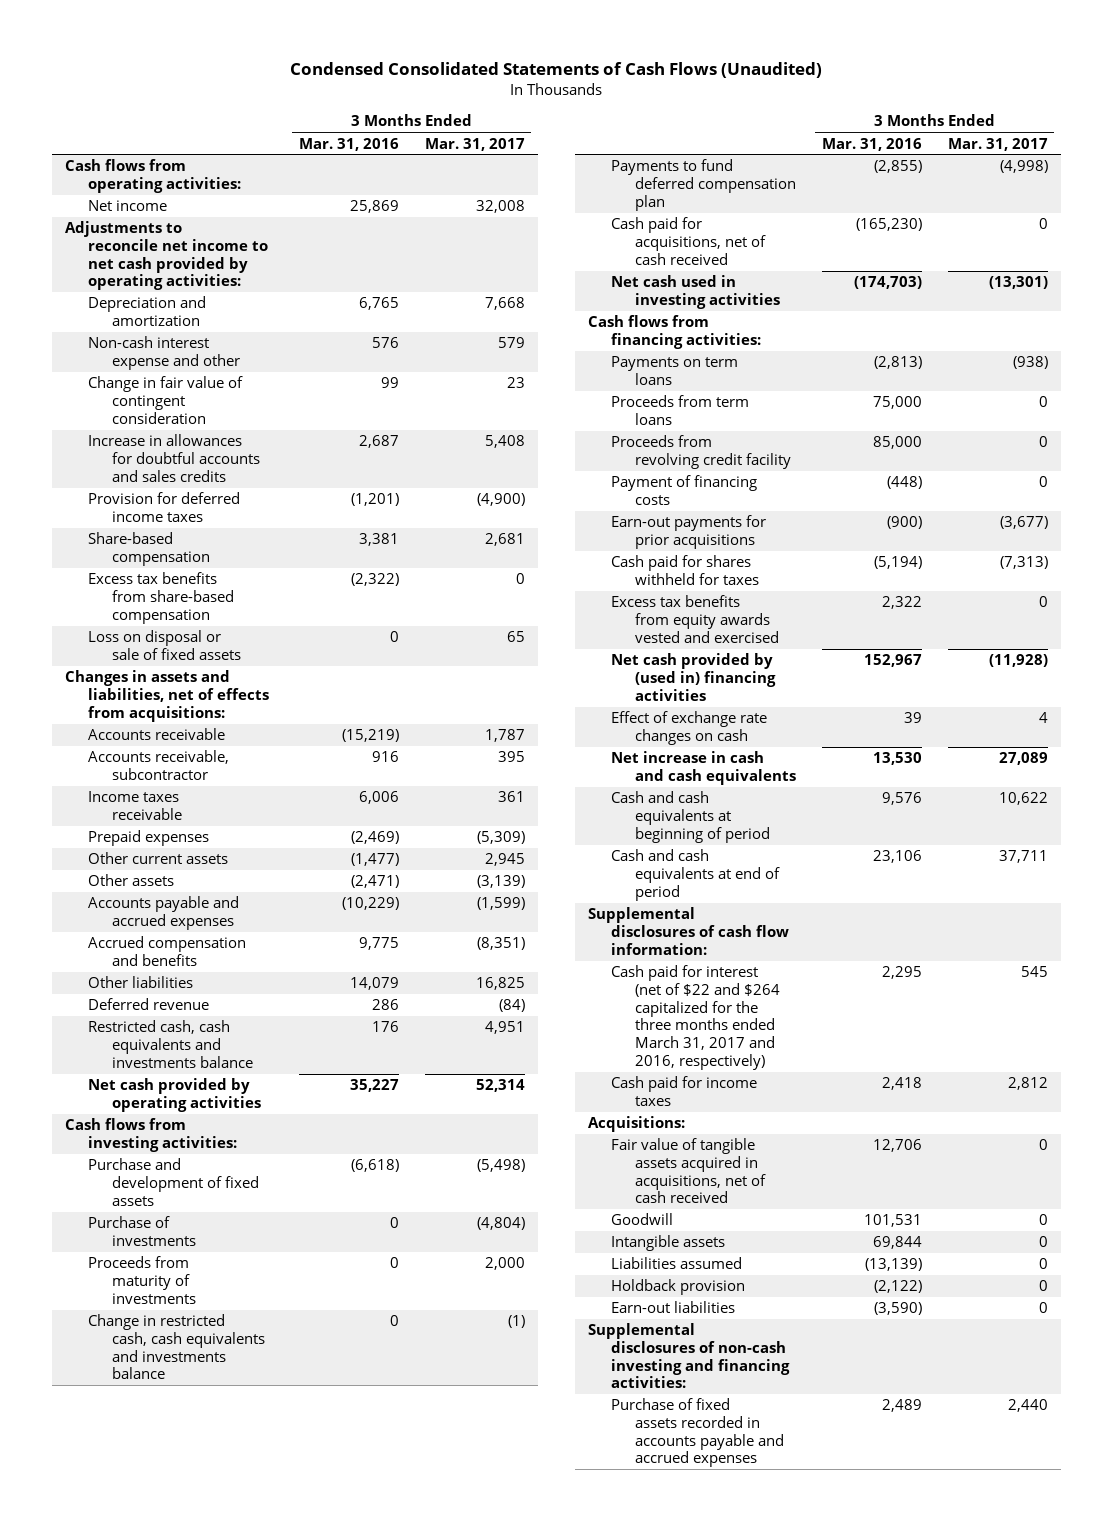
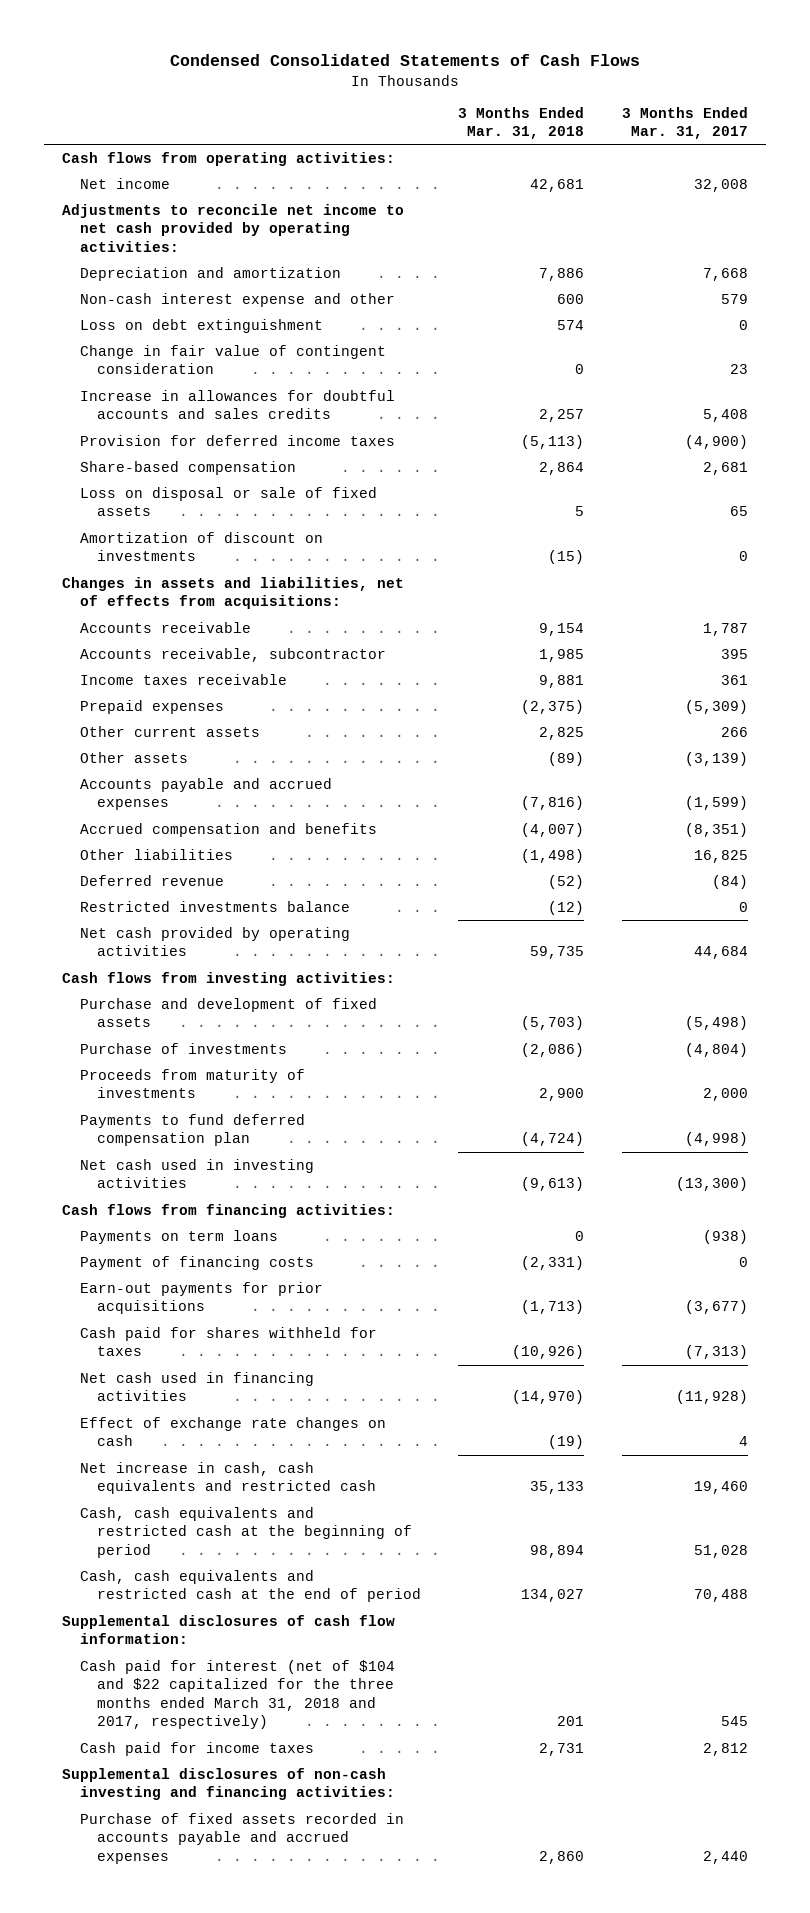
[290,61,823,78] Condensed Consolidated Statements of Cash Flows (Unaudited) -> [170,54,641,67] Condensed Consolidated Statements of Cash Flows
[298,137,399,151] Mar. 31, 2016 -> none
none -> [458,106,585,140] 3 Months Ended Mar. 31, 2018
none -> [79,318,323,333] Loss on debt extinguishment
[88,572,234,624] Excess tax benefits from share-based compensation -> none
none -> [79,531,323,562] Amortization of discount on investments
[484,853,525,867] 2,945 -> [720,726,748,737] 266
[88,1020,253,1068] Restricted cash, cash equivalents and investments balance -> [79,900,350,912] Restricted investments balance
[484,1021,525,1035] 4,951 -> [738,901,748,912] 0
[475,1079,525,1093] 52,314 -> [693,946,748,960] 44,684
[88,1314,265,1380] Change in restricted cash, cash equivalents and investments balance -> none
[611,217,766,265] Cash paid for acquisitions, net of cash received -> none
[988,276,1048,290] (13,301) -> [675,1177,748,1192] (13,300)
[611,395,750,426] Proceeds from term loans -> none
[611,435,791,470] Proceeds from revolving credit facility -> none
[611,595,779,643] Excess tax benefits from equity awards vested and exercised -> none
[611,653,776,701] Net cash provided by (used in) financing activities -> [79,1371,314,1402] Net cash used in financing activities
[611,751,796,786] Net increase in cash and cash equivalents -> [79,1461,377,1495] Net increase in cash, cash equivalents and restricted cash
[998,752,1048,766] 27,089 -> [693,1481,748,1495] 19,460
[611,791,770,843] Cash and cash equivalents at beginning of period -> [79,1506,413,1558] Cash, cash equivalents and restricted cash at the beginning of period
[998,792,1048,806] 10,622 -> [693,1544,748,1558] 51,028
[611,849,780,901] Cash and cash equivalents at end of period -> [79,1569,422,1603] Cash, cash equivalents and restricted cash at the end of period
[998,850,1048,864] 37,711 -> [693,1589,748,1603] 70,488
[611,965,780,1070] Cash paid for interest (net of $22 and $264 capitalized for the three months ended March 31, 2017 and 2016, respectively) -> [79,1659,395,1730] Cash paid for interest (net of $104 and $22 capitalized for the three months ended March 31, 2018 and 2017, respectively)
[587,1116,685,1133] Acquisitions: -> none
[611,1138,766,1204] Fair value of tangible assets acquired in acquisitions, net of cash received -> none
[611,1213,674,1226] Goodwill -> none
[611,1235,726,1252] Intangible assets -> none
[611,1257,743,1270] Liabilities assumed -> none
[611,1279,746,1296] Holdback provision -> none
[611,1301,736,1314] Earn-out liabilities -> none

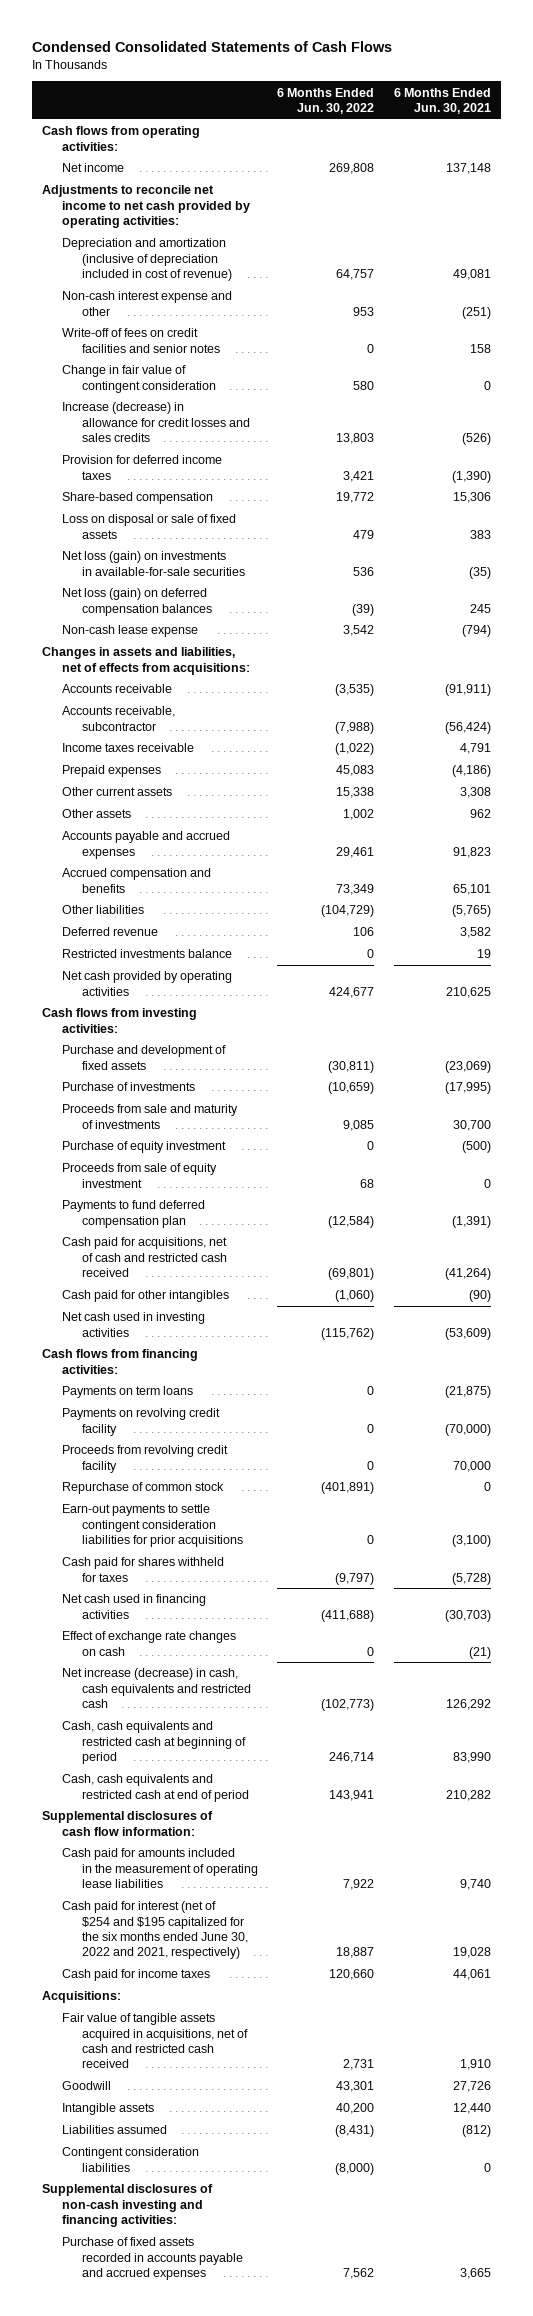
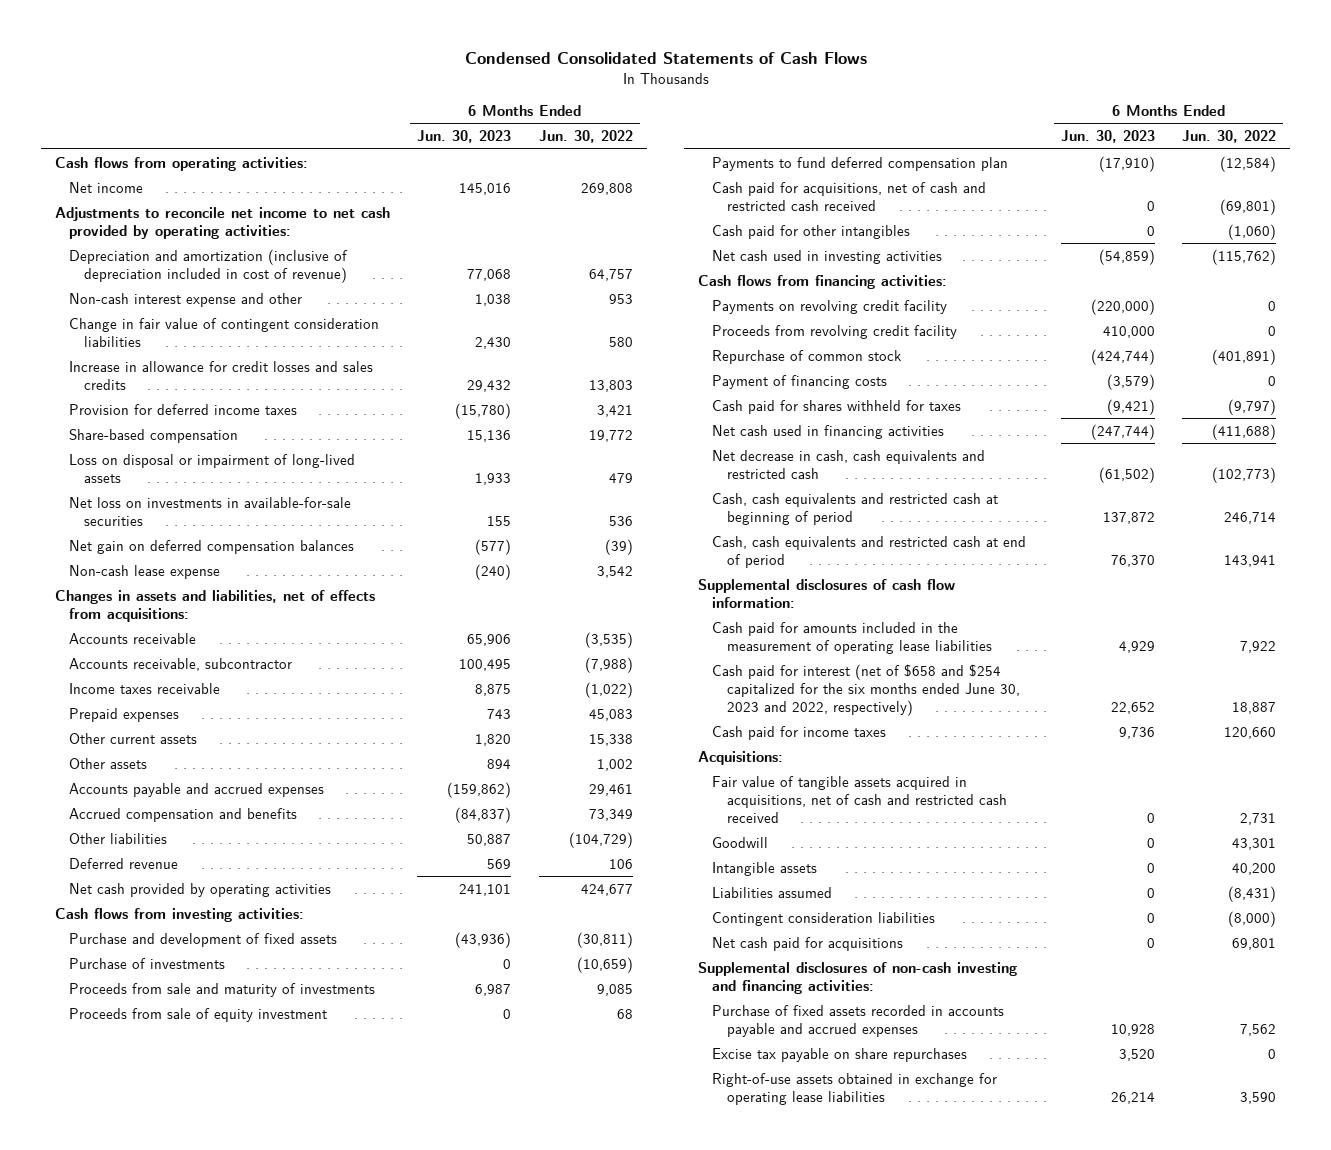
[393,87,491,115] 6 Months Ended Jun. 30, 2021 -> none
none -> [417,130,512,144] Jun. 30, 2023
[61,328,220,353] Write-off of fees on credit facilities and senior notes -> none
[61,365,216,393] Change in fair value of contingent consideration -> [69,317,380,347] Change in fair value of contingent consideration liabilities
[61,402,250,442] Increase (decrease) in allowance for credit losses and sales credits -> [69,360,374,390] Increase in allowance for credit losses and sales credits
[61,514,236,539] Loss on disposal or sale of fixed assets -> [69,453,356,483] Loss on disposal or impairment of long-lived assets
[61,551,245,576] Net loss (gain) on investments in available-for-sale securities -> [69,496,352,526] Net loss on investments in available-for-sale securities
[61,588,212,616] Net loss (gain) on deferred compensation balances -> [69,539,355,554] Net gain on deferred compensation balances
[61,949,232,959] Restricted investments balance -> none
[61,1141,226,1154] Purchase of equity investment -> none
[61,1386,193,1399] Payments on term loans -> none
[61,1504,243,1547] Earn-out payments to settle contingent consideration liabilities for prior acquisitions -> none
none -> [712,374,888,389] Payment of financing costs
[61,1631,236,1656] Effect of exchange rate changes on cash -> none
[61,1668,251,1708] Net increase (decrease) in cash, cash equivalents and restricted cash -> [712,449,986,479] Net decrease in cash, cash equivalents and restricted cash
[61,1901,248,1960] Cash paid for interest (net of $254 and $195 capitalized for the six months ended June 30, 2022 and 2021, respectively) -> [712,663,1021,716] Cash paid for interest (net of $658 and $254 capitalized for the six months ended June 30, 2023 and 2022, respectively)
none -> [712,936,904,951] Net cash paid for acquisitions
none -> [712,1047,968,1062] Excise tax payable on share repurchases
none -> [712,1072,998,1105] Right-of-use assets obtained in exchange for operating lease liabilities

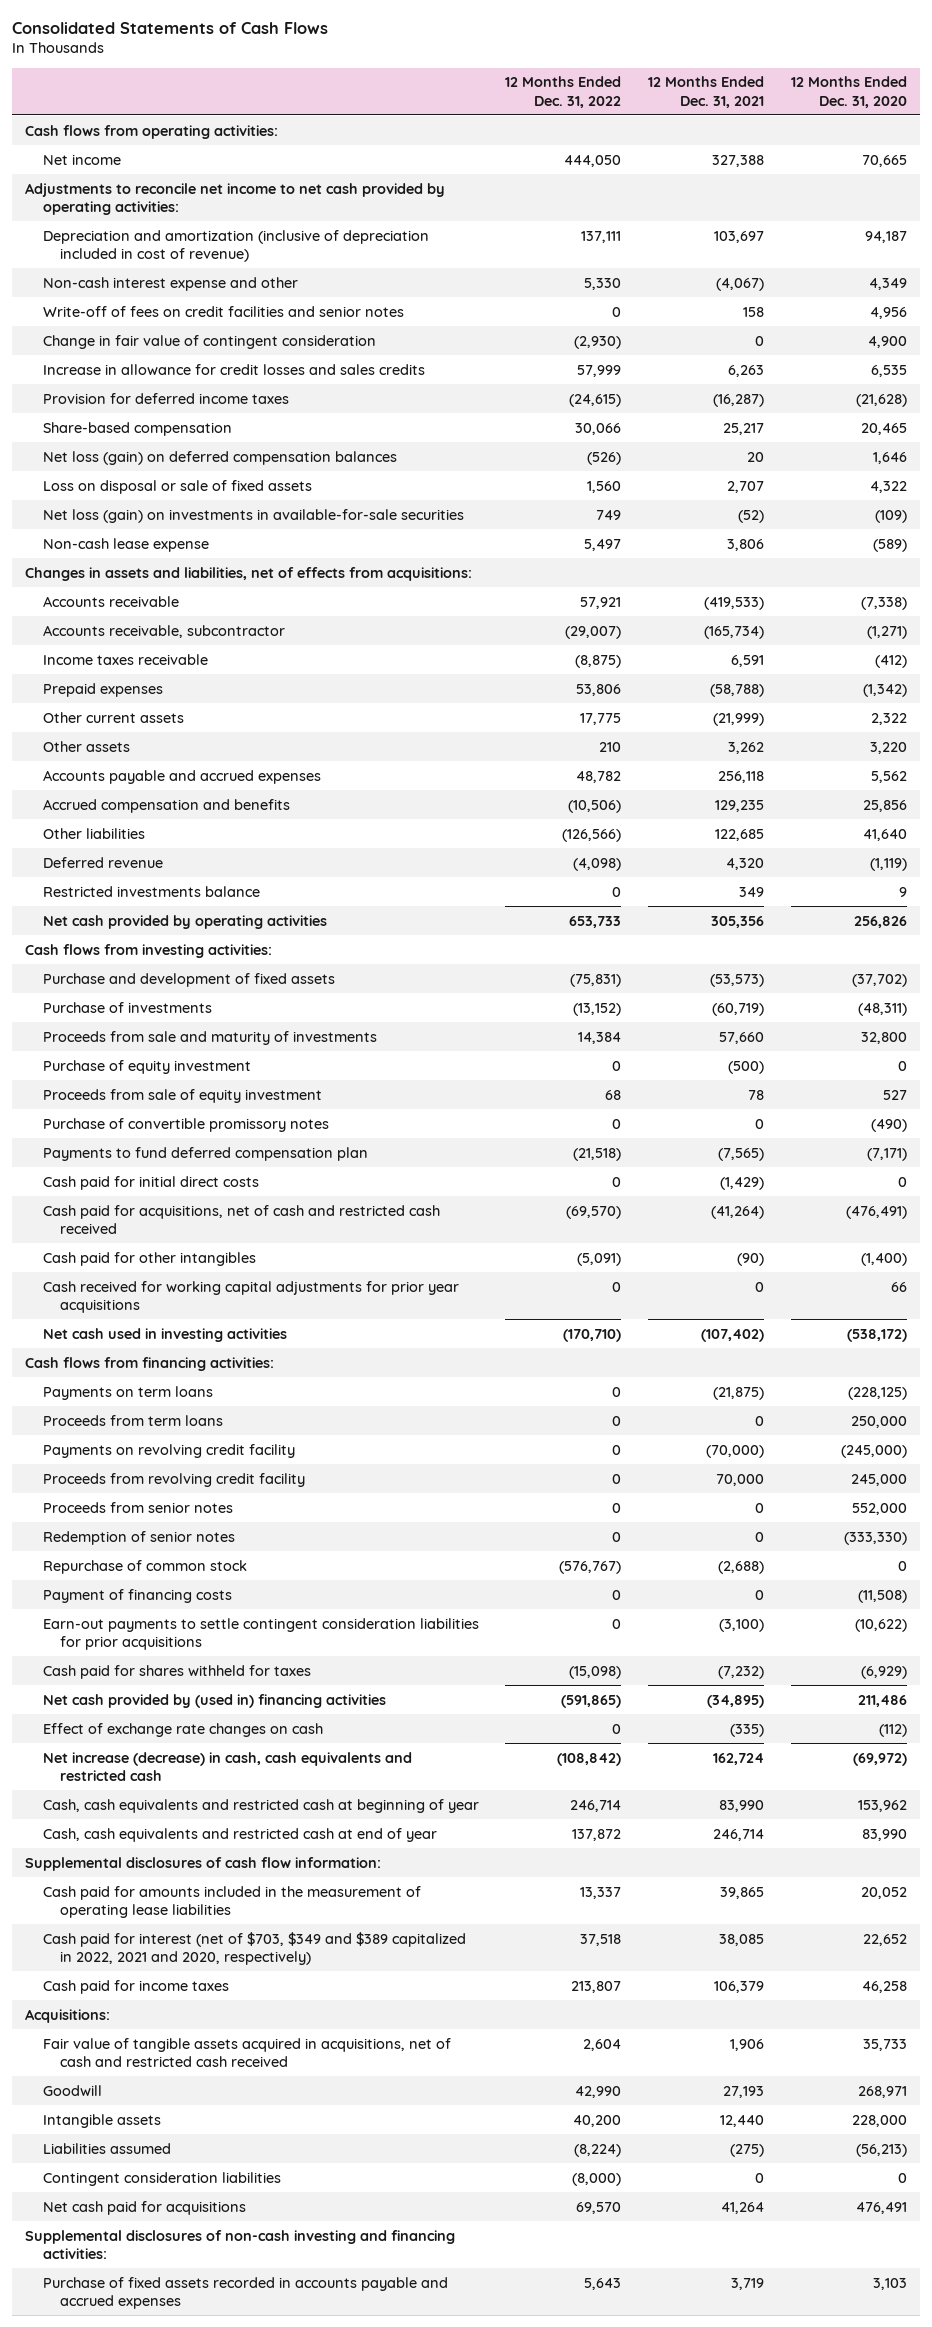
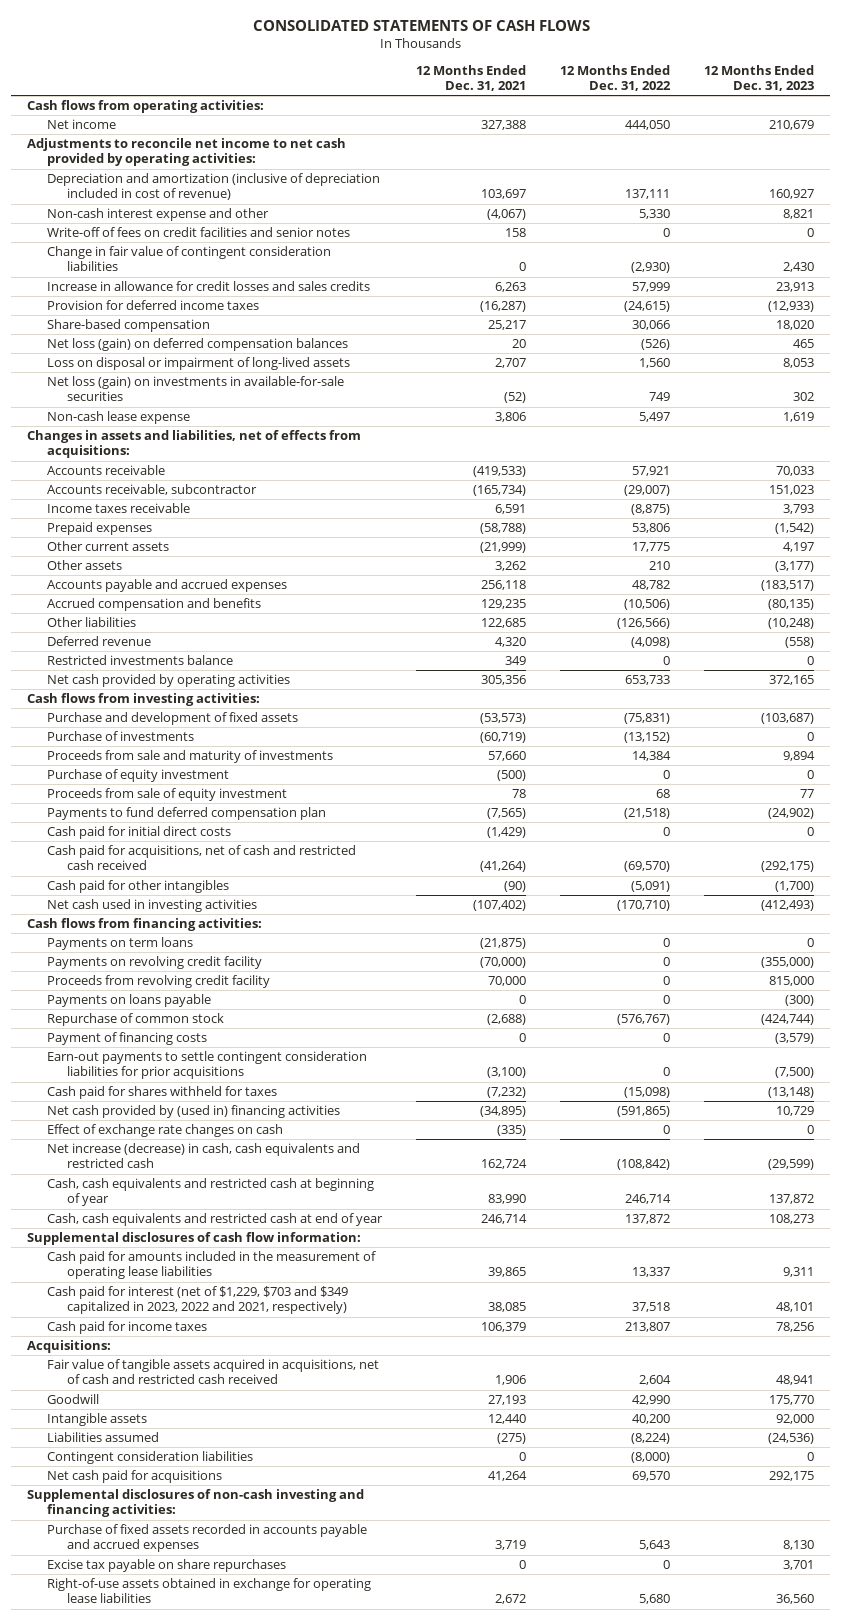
[11,22,328,35] Consolidated Statements of Cash Flows -> [252,19,590,31] CONSOLIDATED STATEMENTS OF CASH FLOWS
[791,76,908,108] 12 Months Ended Dec. 31, 2020 -> none
none -> [703,65,814,92] 12 Months Ended Dec. 31, 2023
[42,334,376,349] Change in fair value of contingent consideration -> [47,246,332,272] Change in fair value of contingent consideration liabilities
[42,479,312,494] Loss on disposal or sale of fixed assets -> [47,357,351,371] Loss on disposal or impairment of long-lived assets
[42,1117,329,1132] Purchase of convertible promissory notes -> none
[42,1280,459,1313] Cash received for working capital adjustments for prior year acquisitions -> none
[42,1414,223,1426] Proceeds from term loans -> none
[42,1501,233,1513] Proceeds from senior notes -> none
[42,1530,235,1545] Redemption of senior notes -> none
none -> [47,994,212,1008] Payments on loans payable
[42,1931,466,1965] Cash paid for interest (net of $703, $349 and $389 capitalized in 2022, 2021 and 2020, respectively) -> [47,1286,349,1315] Cash paid for interest (net of $1,229, $703 and $349 capitalized in 2023, 2022 and 2021, respectively)
none -> [47,1559,287,1573] Excise tax payable on share repurchases
none -> [47,1578,372,1604] Right-of-use assets obtained in exchange for operating lease liabilities

